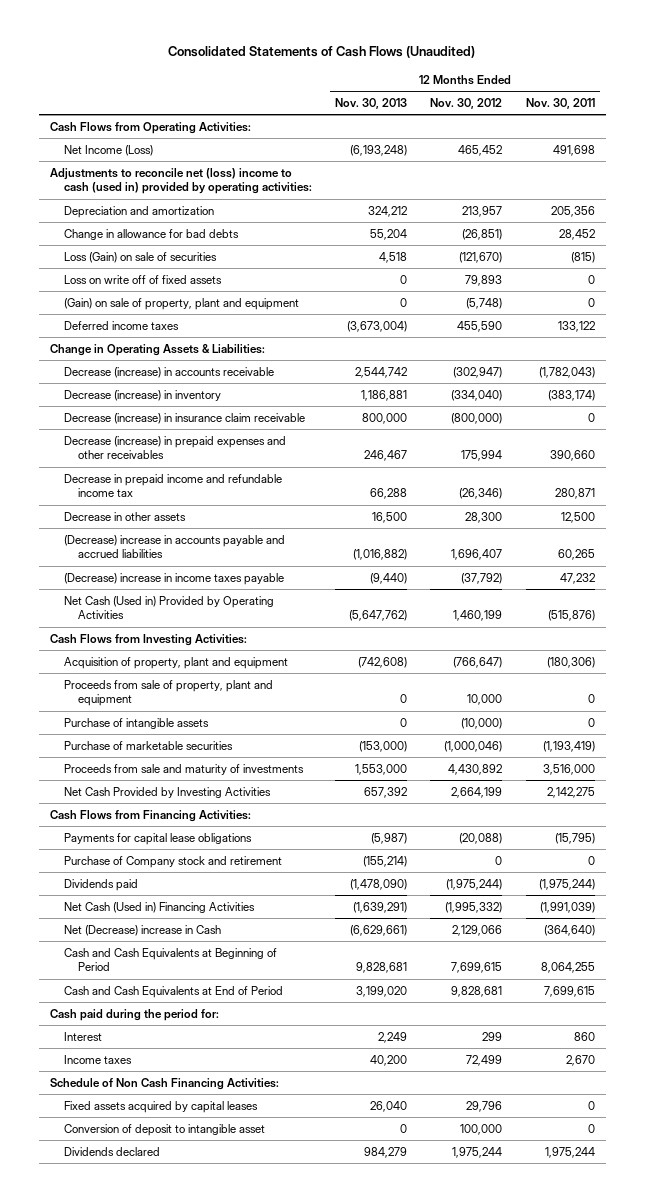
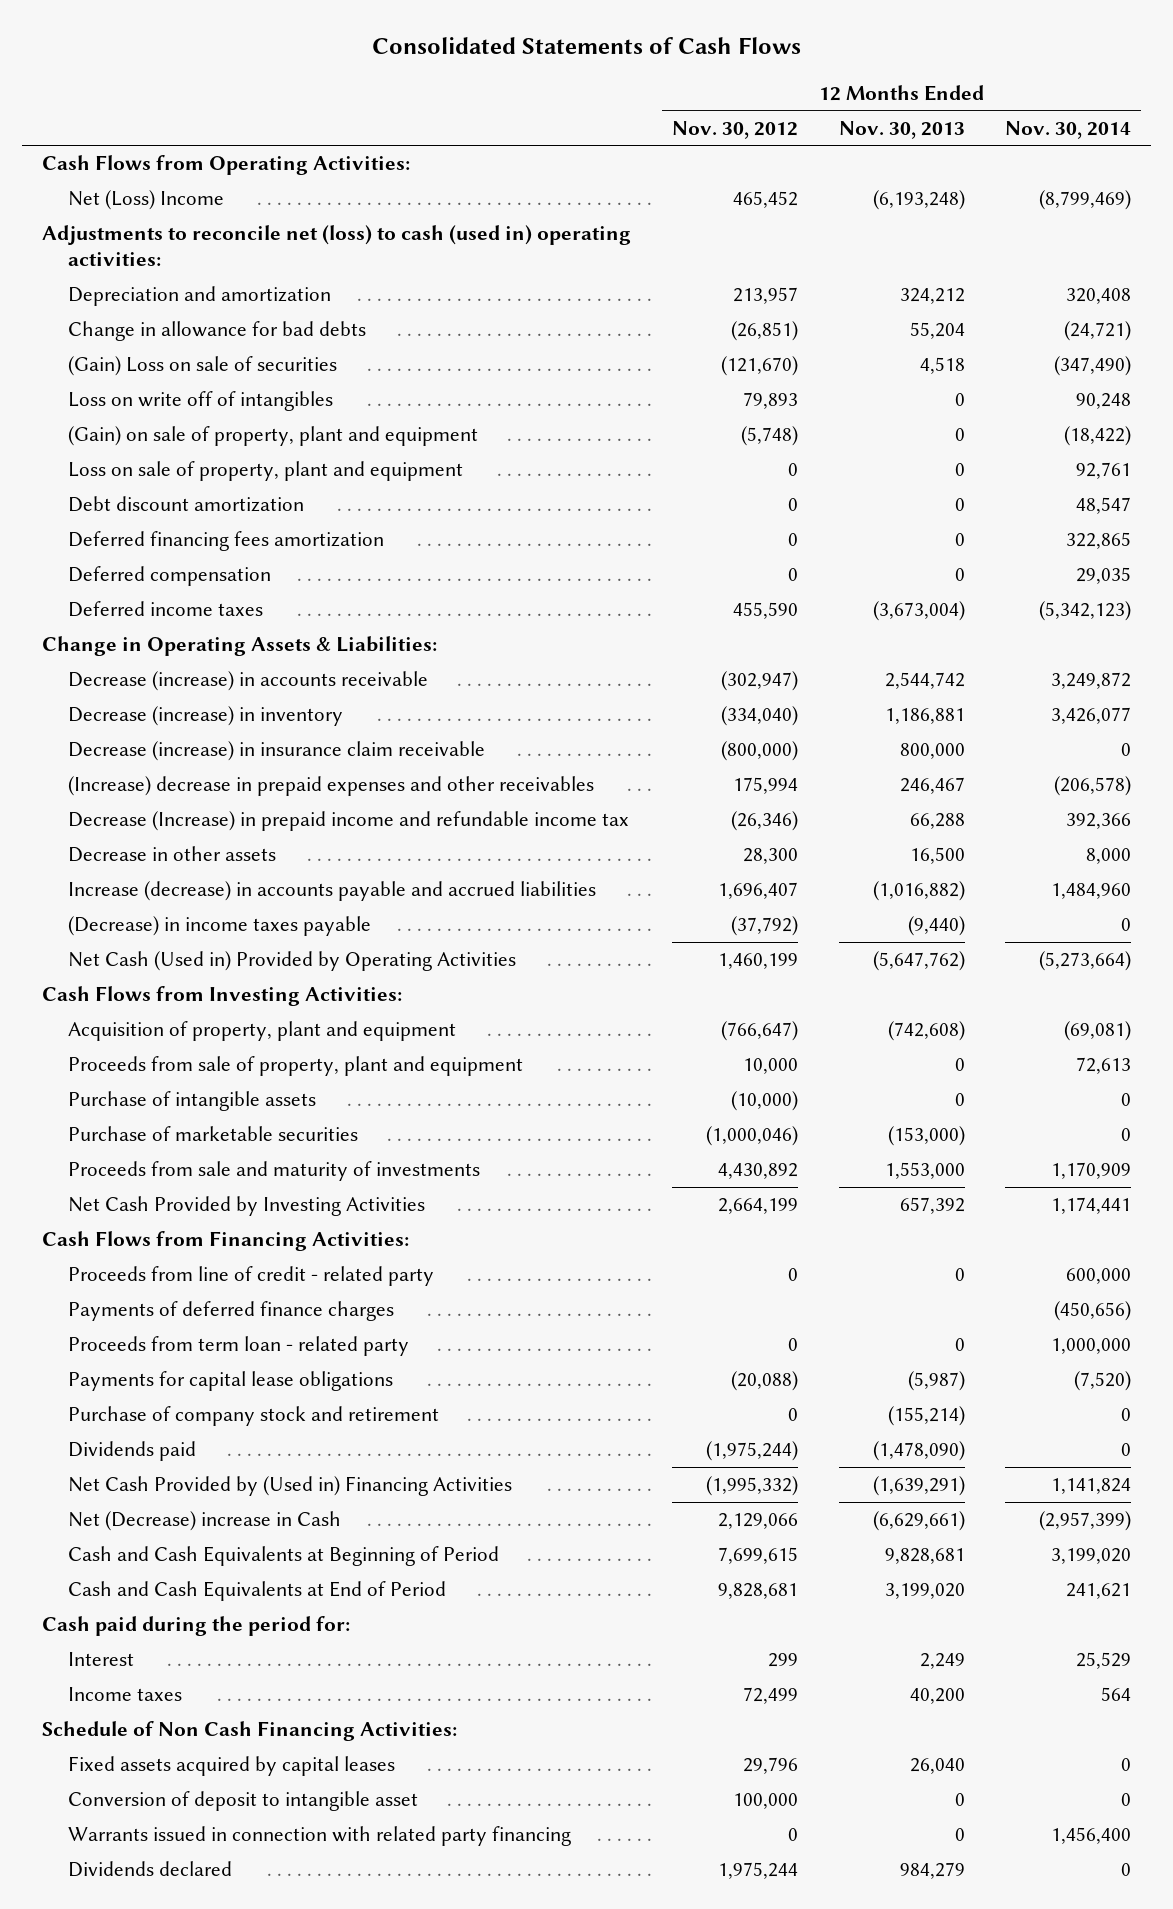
[168,46,476,59] Consolidated Statements of Cash Flows (Unaudited) -> [371,37,801,55] Consolidated Statements of Cash Flows
[525,97,595,109] Nov. 30, 2011 -> none
none -> [1005,120,1132,139] Nov. 30, 2014
[64,144,154,156] Net Income (Loss) -> [67,190,224,211] Net (Loss) Income
[50,167,313,195] Adjustments to reconcile net (loss) income to cash (used in) provided by operating activities: -> [42,225,632,267] Adjustments to reconcile net (loss) to cash (used in) operating activities:
[64,251,218,263] Loss (Gain) on sale of securities -> [67,356,337,377] (Gain) Loss on sale of securities
[64,274,223,284] Loss on write off of fixed assets -> [67,391,333,412] Loss on write off of intangibles
none -> [67,461,463,482] Loss on sale of property, plant and equipment
none -> [67,496,304,513] Debt discount amortization
none -> [67,531,384,552] Deferred financing fees amortization
none -> [67,566,271,587] Deferred compensation
[64,435,287,460] Decrease (increase) in prepaid expenses and other receivables -> [67,776,594,797] (Increase) decrease in prepaid expenses and other receivables
[64,473,283,498] Decrease in prepaid income and refundable income tax -> [67,811,629,832] Decrease (Increase) in prepaid income and refundable income tax
[64,534,286,559] (Decrease) increase in accounts payable and accrued liabilities -> [67,881,596,902] Increase (decrease) in accounts payable and accrued liabilities
[64,572,285,585] (Decrease) increase in income taxes payable -> [67,916,371,937] (Decrease) in income taxes payable
none -> [67,1266,434,1287] Proceeds from line of credit - related party
none -> [67,1301,394,1322] Payments of deferred finance charges
none -> [67,1336,409,1357] Proceeds from term loan - related party
[64,855,283,868] Purchase of Company stock and retirement -> [67,1406,439,1427] Purchase of company stock and retirement
[64,901,256,913] Net Cash (Used in) Financing Activities -> [67,1476,512,1497] Net Cash Provided by (Used in) Financing Activities
none -> [67,1826,571,1847] Warrants issued in connection with related party financing

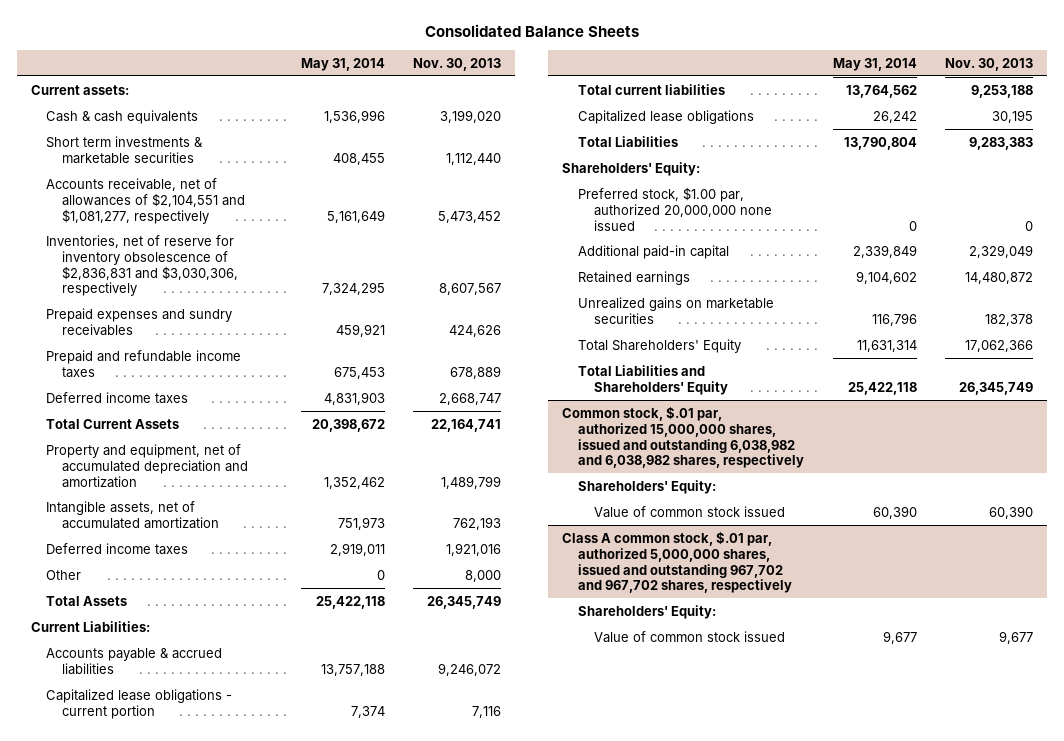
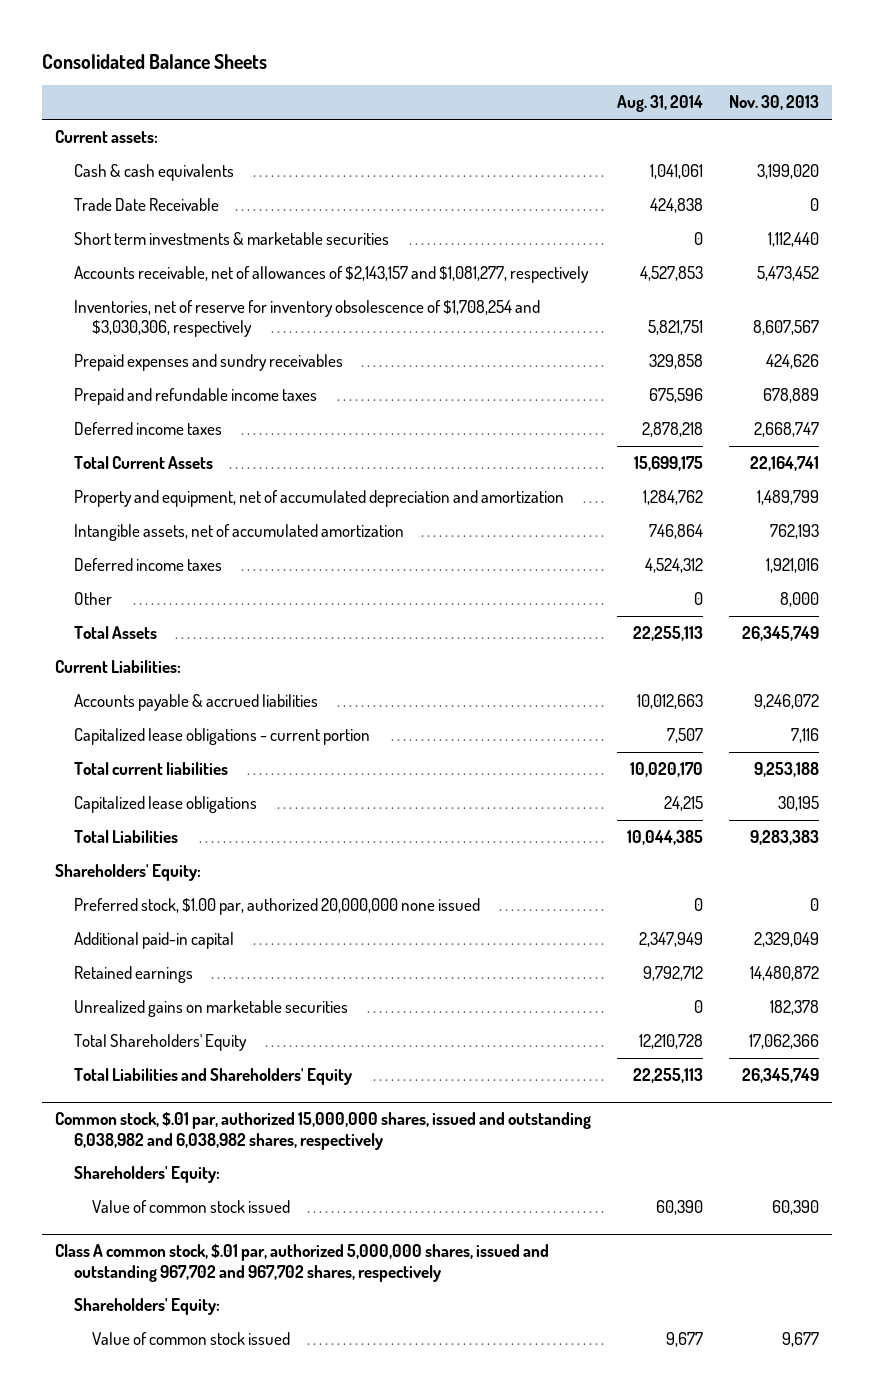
[300,57,385,71] May 31, 2014 -> none
none -> [617,95,704,113] Aug. 31, 2014
none -> [73,197,219,211] Trade Date Receivable
[46,177,246,224] Accounts receivable, net of allowances of $2,104,551 and $1,081,277, respectively -> [73,265,589,283] Accounts receivable, net of allowances of $2,143,157 and $1,081,277, respectively
[46,234,239,297] Inventories, net of reserve for inventory obsolescence of $2,836,831 and $3,030,306, respectively -> [73,299,540,338] Inventories, net of reserve for inventory obsolescence of $1,708,254 and $3,030,306, respectively

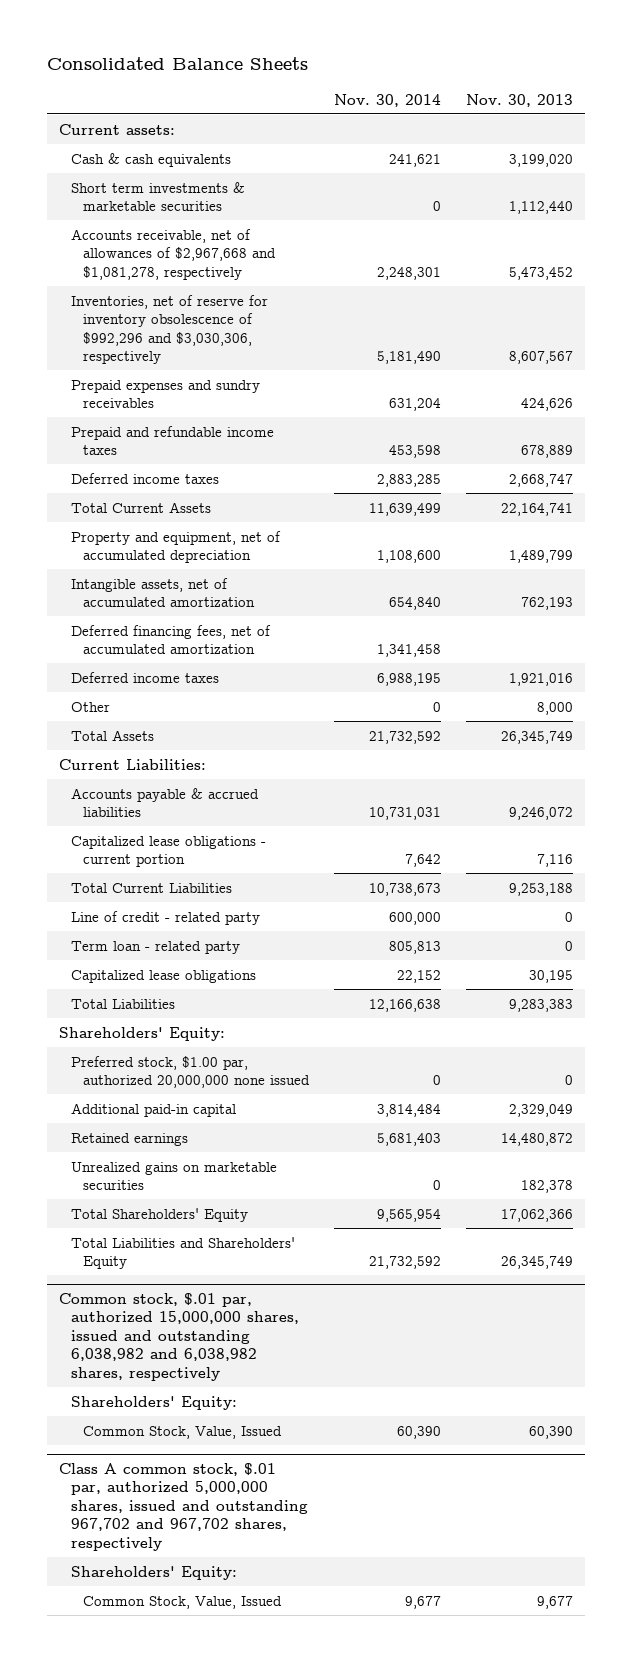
[617,95,704,113] Aug. 31, 2014 -> none
none -> [333,93,441,107] Nov. 30, 2014
[73,197,219,211] Trade Date Receivable -> none
[73,265,589,283] Accounts receivable, net of allowances of $2,143,157 and $1,081,277, respectively -> [71,228,277,280] Accounts receivable, net of allowances of $2,967,668 and $1,081,278, respectively
[73,299,540,338] Inventories, net of reserve for inventory obsolescence of $1,708,254 and $3,030,306, respectively -> [71,294,269,365] Inventories, net of reserve for inventory obsolescence of $992,296 and $3,030,306, respectively
[73,489,564,507] Property and equipment, net of accumulated depreciation and amortization -> [71,530,282,564] Property and equipment, net of accumulated depreciation
none -> [71,624,272,655] Deferred financing fees, net of accumulated amortization
[73,761,228,775] Total current liabilities -> [71,882,233,893] Total Current Liabilities
none -> [71,910,261,925] Line of credit - related party
none -> [71,940,241,954] Term loan - related party
[92,1199,291,1213] Value of common stock issued -> [83,1425,283,1439] Common Stock, Value, Issued
[92,1331,291,1345] Value of common stock issued -> [83,1595,283,1609] Common Stock, Value, Issued

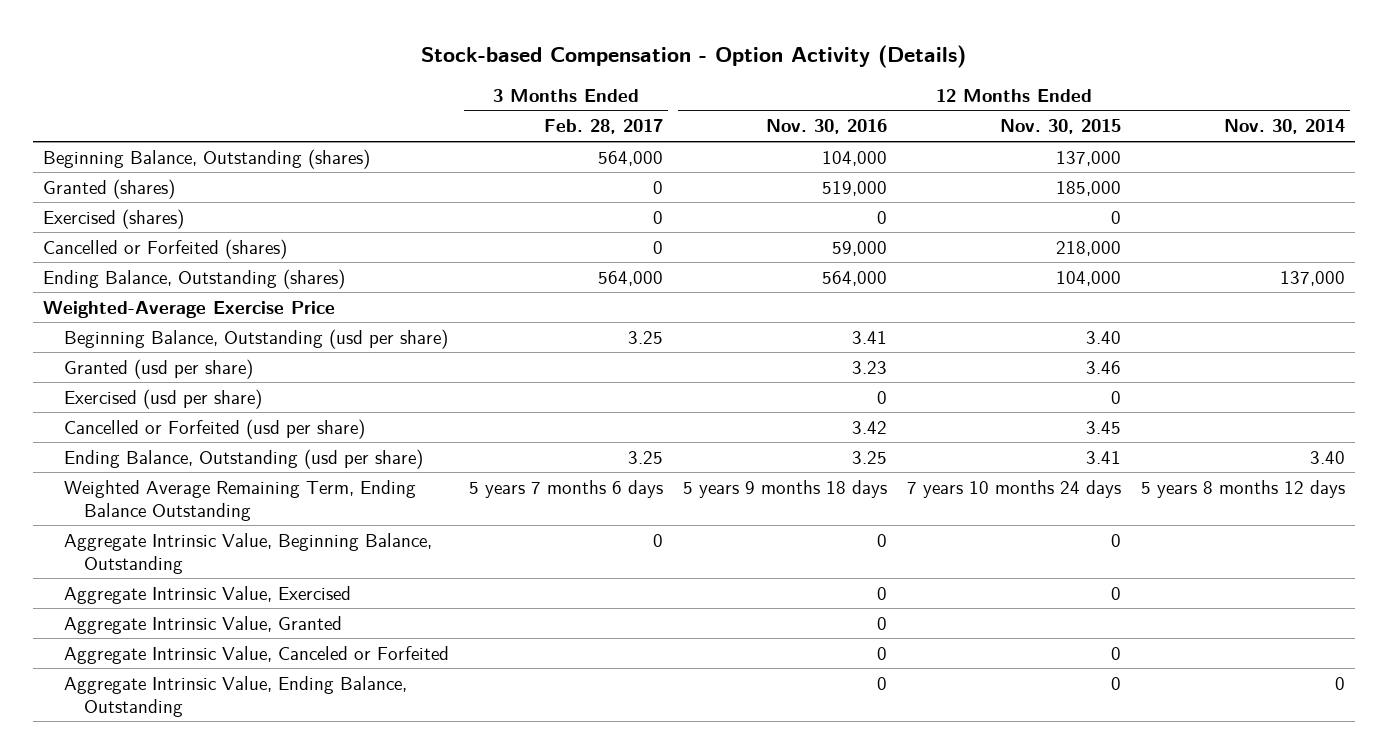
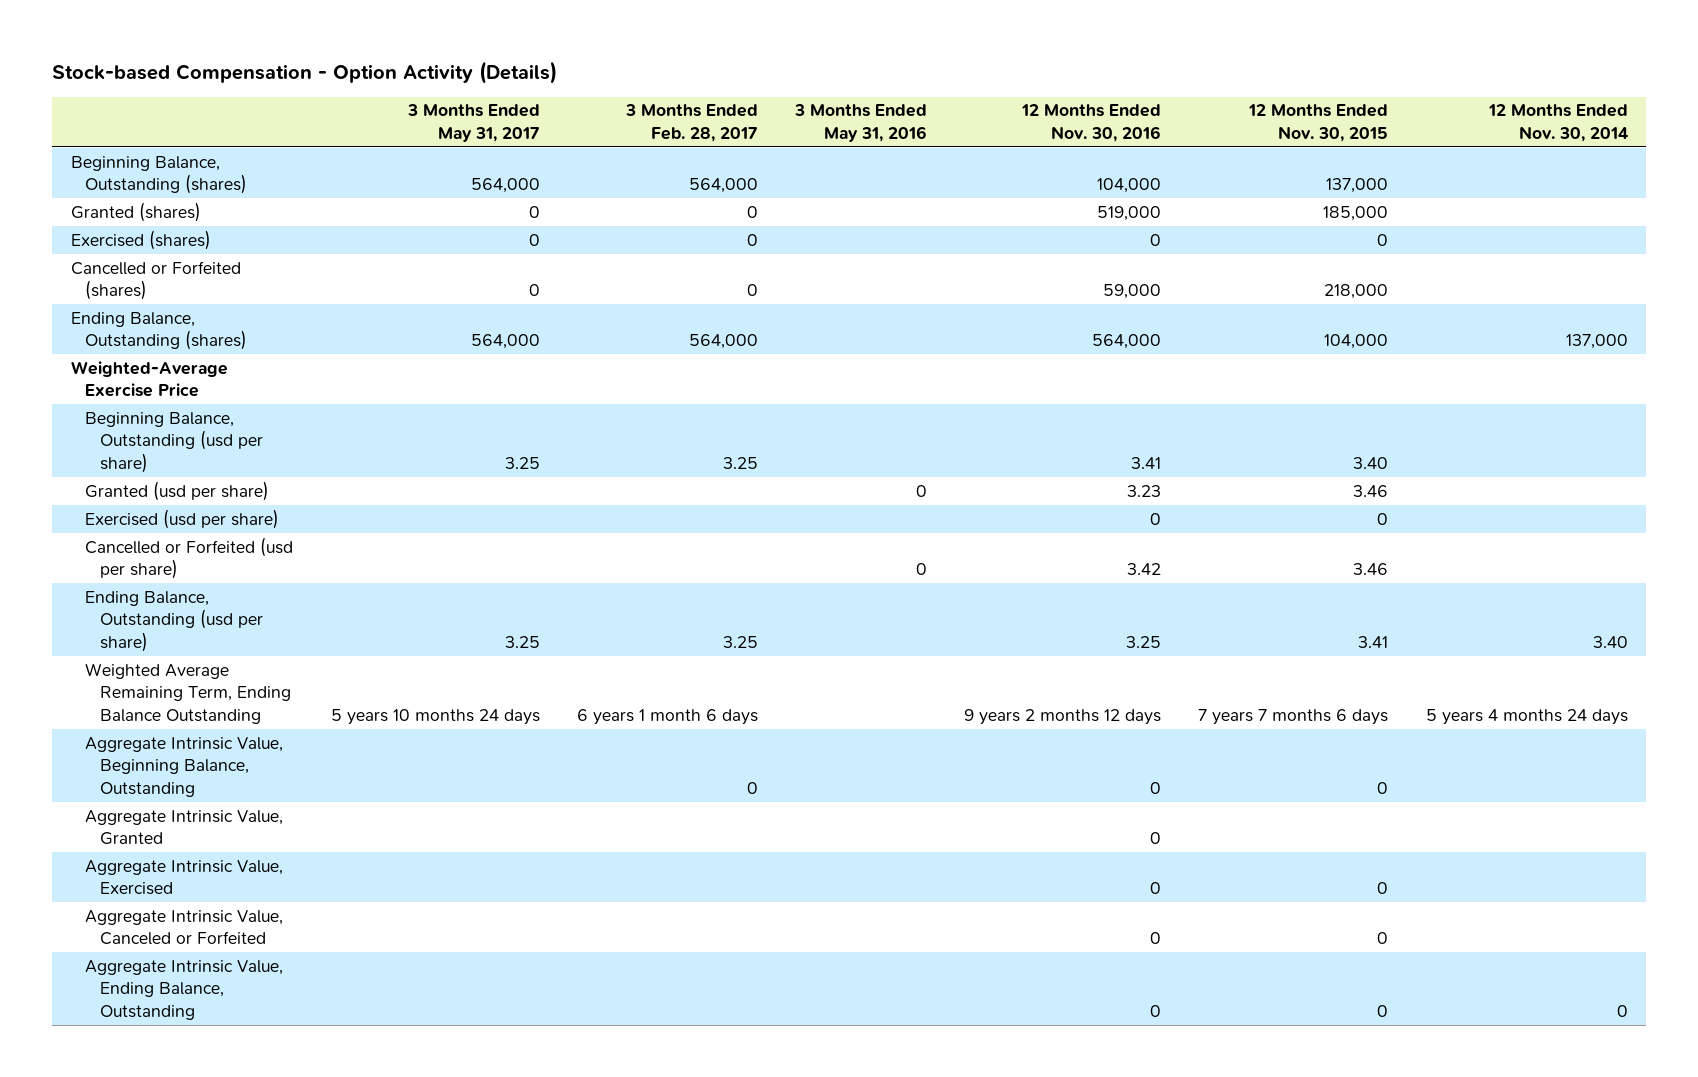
none -> [406,104,540,142] 3 Months Ended May 31, 2017
none -> [794,104,928,142] 3 Months Ended May 31, 2016
[1085,420,1121,434] 3.45 -> [1353,563,1389,576] 3.46
[468,479,663,498] 5 years 7 months 6 days -> [576,708,758,725] 6 years 1 month 6 days
[682,479,887,498] 5 years 9 months 18 days -> [964,708,1162,725] 9 years 2 months 12 days
[906,479,1121,498] 7 years 10 months 24 days -> [1198,708,1389,725] 7 years 7 months 6 days
[1140,479,1345,498] 5 years 8 months 12 days -> [1425,708,1628,725] 5 years 4 months 24 days
[63,585,351,604] Aggregate Intrinsic Value, Exercised -> [85,859,284,896] Aggregate Intrinsic Value, Exercised

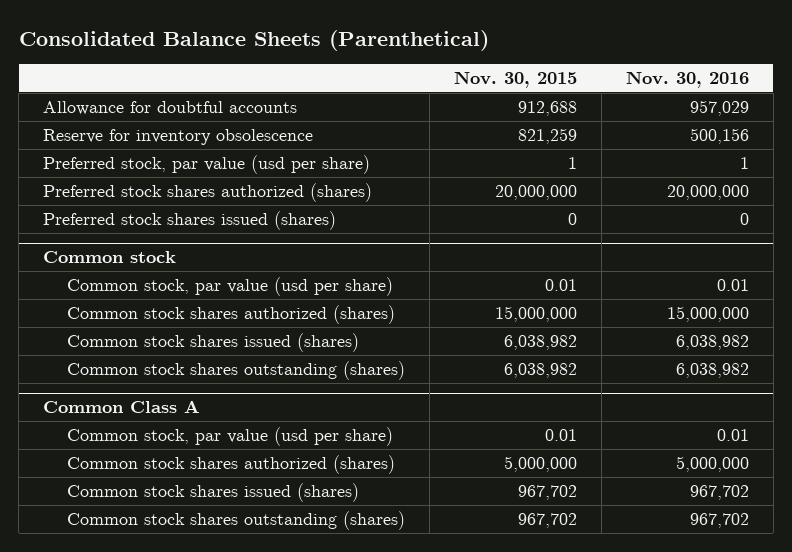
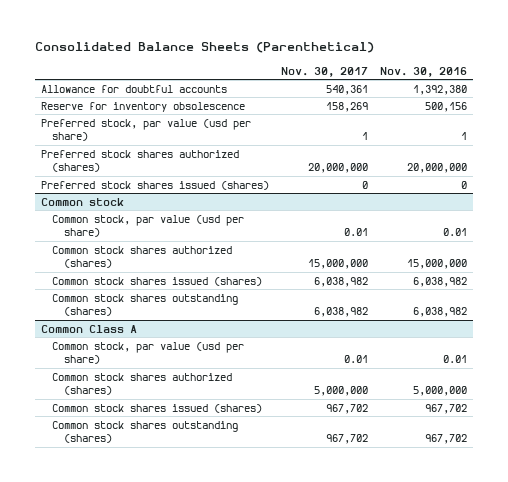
[453,70,577,88] Nov. 30, 2015 -> none
none -> [280,66,368,77] Nov. 30, 2017
[689,99,749,116] 957,029 -> [412,84,467,95] 1,392,380

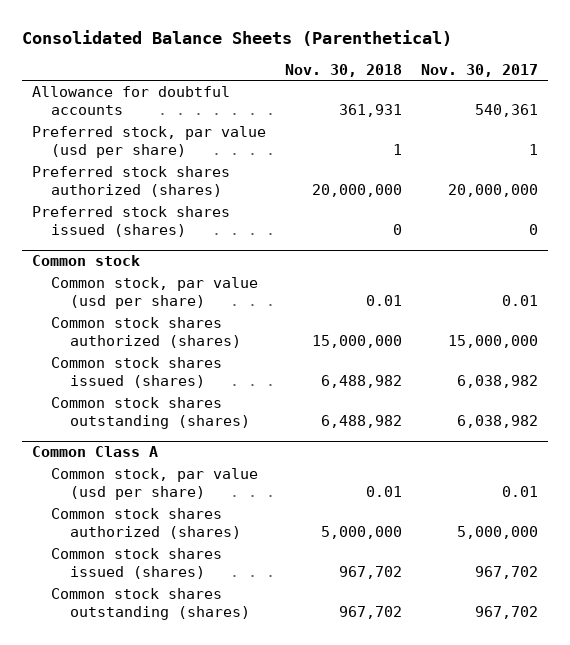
[379,66,467,77] Nov. 30, 2016 -> none
none -> [284,63,402,77] Nov. 30, 2018
[40,101,245,112] Reserve for inventory obsolescence -> none

